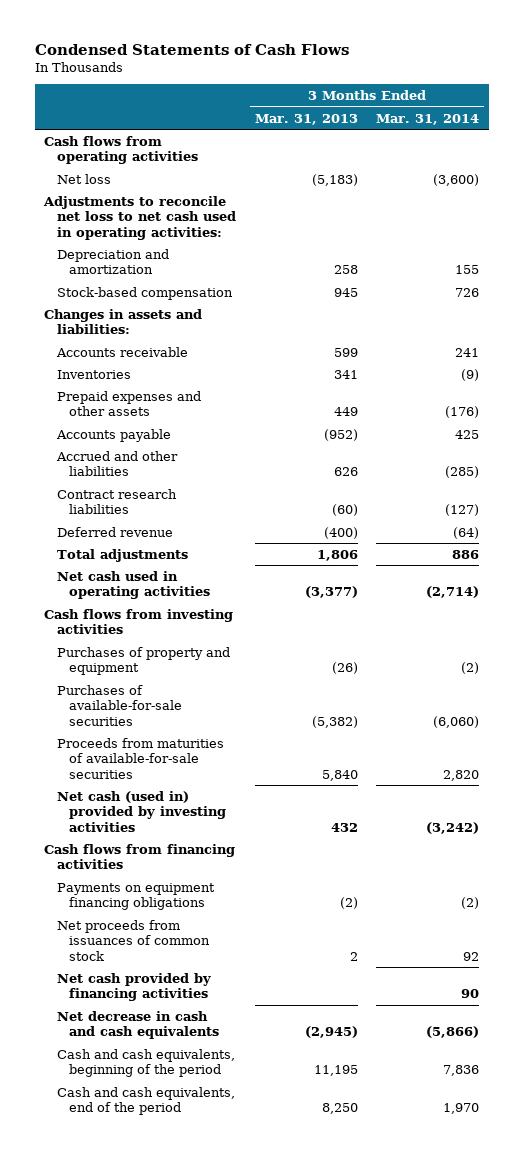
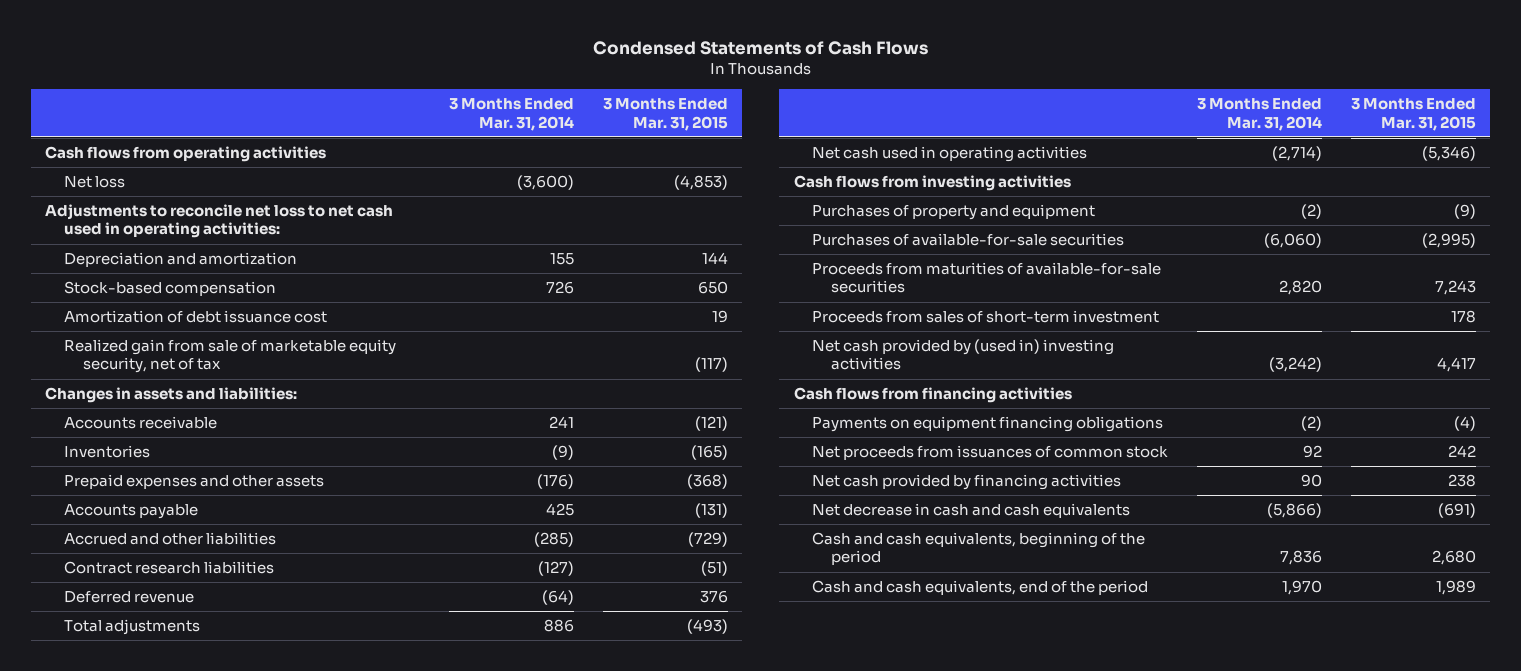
[254,113,358,125] Mar. 31, 2013 -> none
none -> [602,98,728,131] 3 Months Ended Mar. 31, 2015
none -> [64,310,328,324] Amortization of debt issuance cost
none -> [64,339,397,374] Realized gain from sale of marketable equity security, net of tax
none -> [812,310,1160,324] Proceeds from sales of short-term investment
[56,790,227,832] Net cash (used in) provided by investing activities -> [812,339,1115,371] Net cash provided by (used in) investing activities

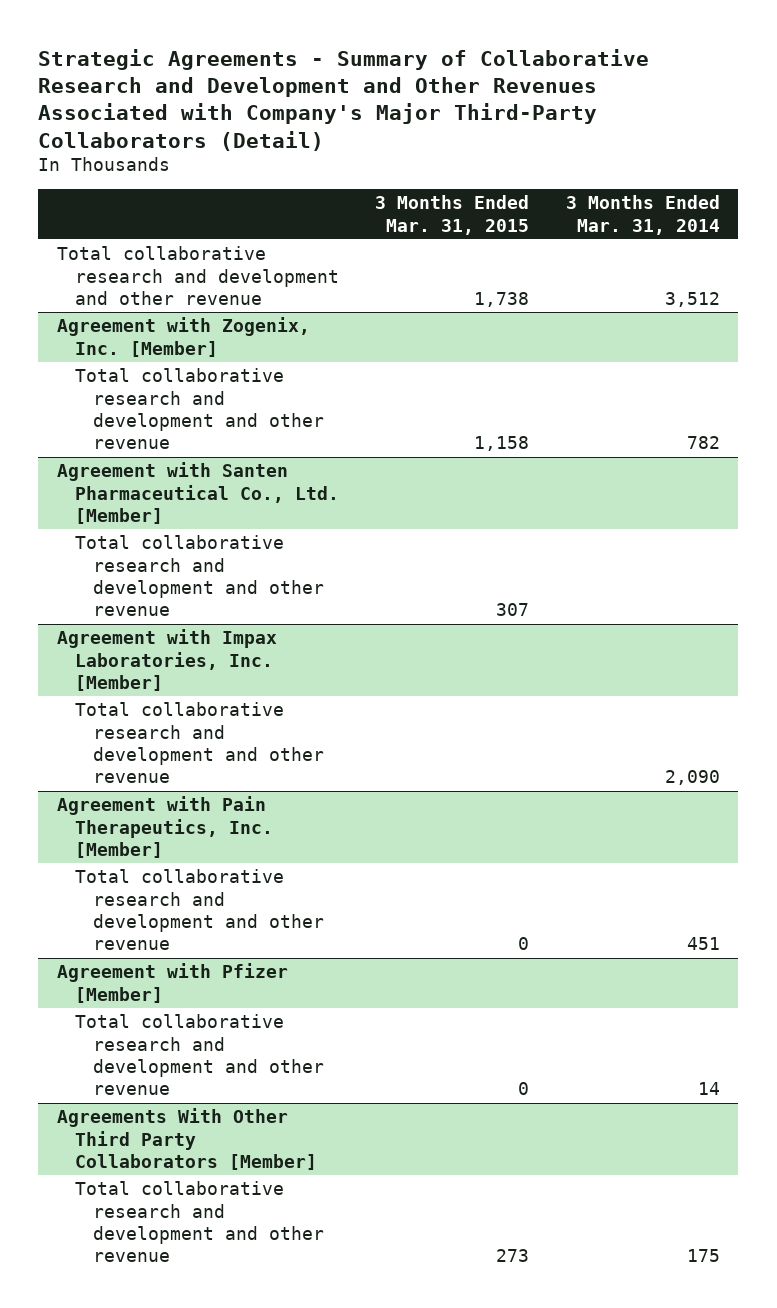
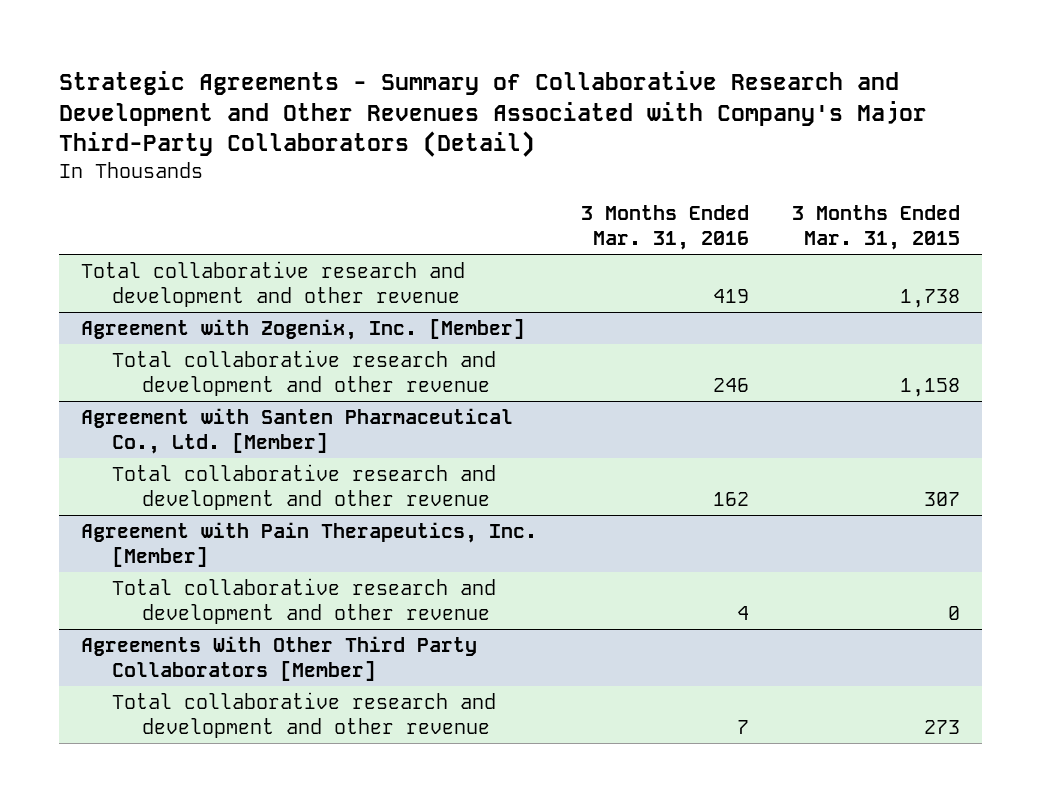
[566,195,721,235] 3 Months Ended Mar. 31, 2014 -> none
none -> [580,205,749,250] 3 Months Ended Mar. 31, 2016
[56,629,277,692] Agreement with Impax Laboratories, Inc. [Member] -> none
[74,702,324,784] Total collaborative research and development and other revenue -> none
[56,963,288,1003] Agreement with Pfizer [Member] -> none
[74,1014,324,1096] Total collaborative research and development and other revenue -> none

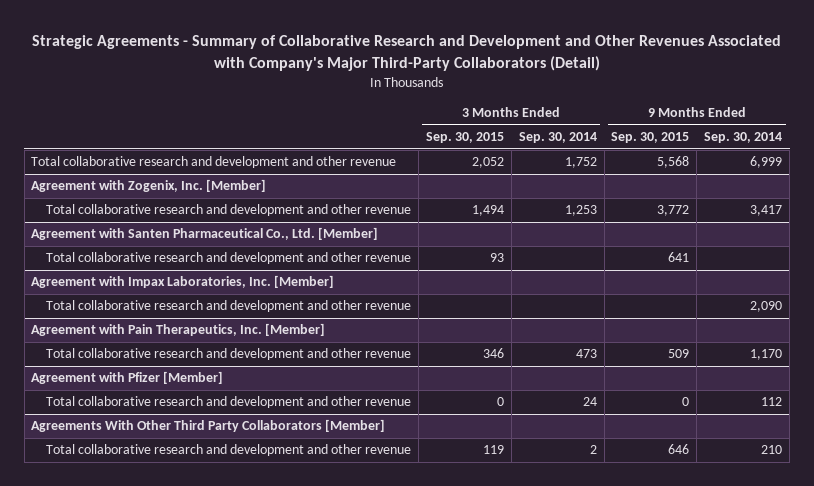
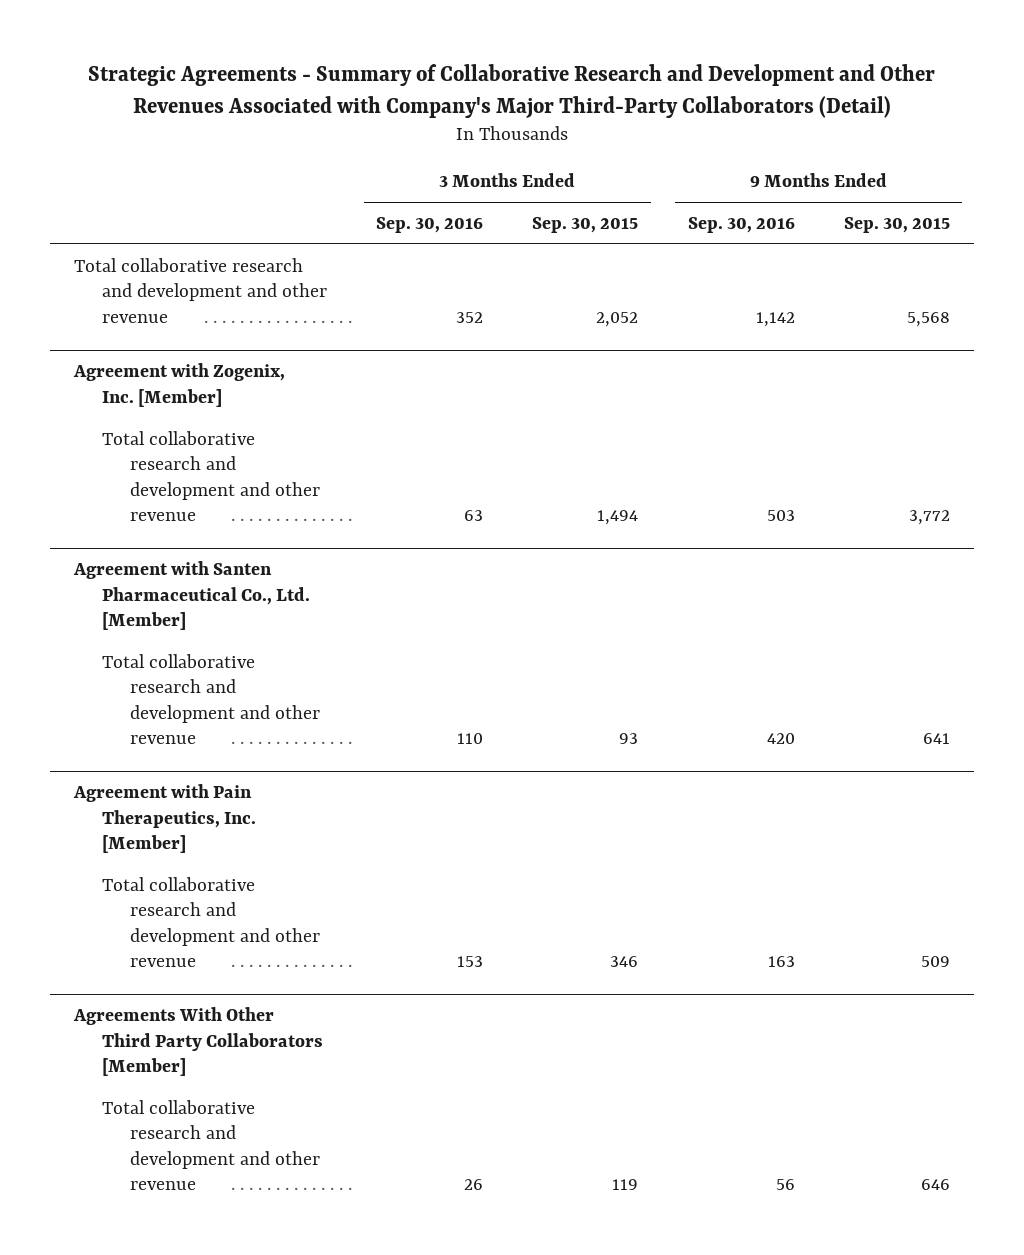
[518,132,597,144] Sep. 30, 2014 -> none
[704,132,783,144] Sep. 30, 2014 -> none
none -> [376,216,484,233] Sep. 30, 2016
none -> [687,216,795,233] Sep. 30, 2016
[31,275,335,289] Agreement with Impax Laboratories, Inc. [Member] -> none
[45,300,411,313] Total collaborative research and development and other revenue -> none
[31,371,224,385] Agreement with Pfizer [Member] -> none
[45,396,411,409] Total collaborative research and development and other revenue -> none

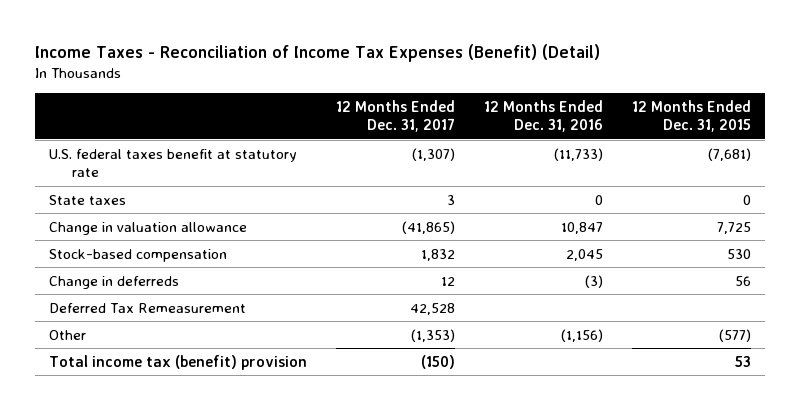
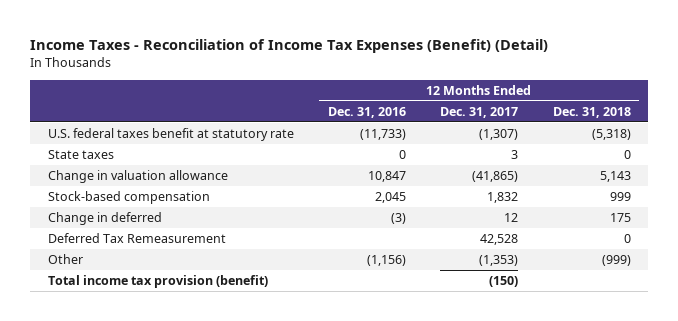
[631,99,751,133] 12 Months Ended Dec. 31, 2015 -> none
none -> [552,106,631,118] Dec. 31, 2018
[49,275,180,289] Change in deferreds -> [47,212,162,226] Change in deferred
[49,354,308,370] Total income tax (benefit) provision -> [47,275,268,289] Total income tax provision (benefit)

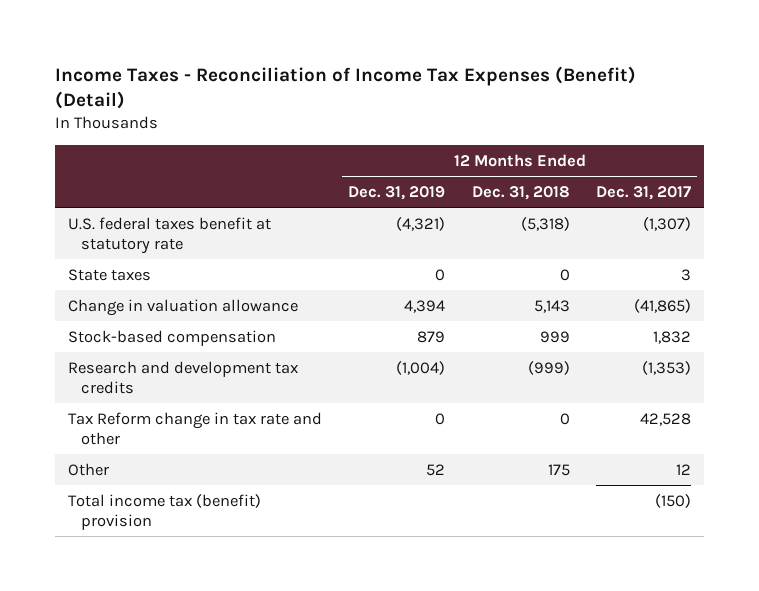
[327,106,406,118] Dec. 31, 2016 -> none
none -> [348,185,446,200] Dec. 31, 2019
[47,212,162,226] Change in deferred -> none
none -> [68,360,299,394] Research and development tax credits
[47,233,226,244] Deferred Tax Remeasurement -> [68,411,323,445] Tax Reform change in tax rate and other
[479,255,519,267] (1,353) -> [675,463,691,475] 12
[601,255,631,267] (999) -> [547,463,570,476] 175
[47,275,268,289] Total income tax provision (benefit) -> [68,493,262,530] Total income tax (benefit) provision

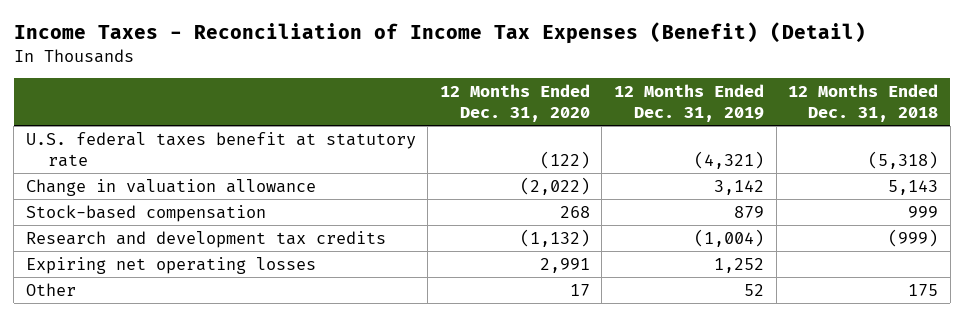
[595,185,691,200] Dec. 31, 2017 -> none
none -> [439,84,590,122] 12 Months Ended Dec. 31, 2020
[68,268,152,281] State taxes -> none
[404,299,446,313] 4,394 -> [714,179,765,195] 3,142
[68,411,323,445] Tax Reform change in tax rate and other -> none
none -> [25,256,316,274] Expiring net operating losses
[68,493,262,530] Total income tax (benefit) provision -> none

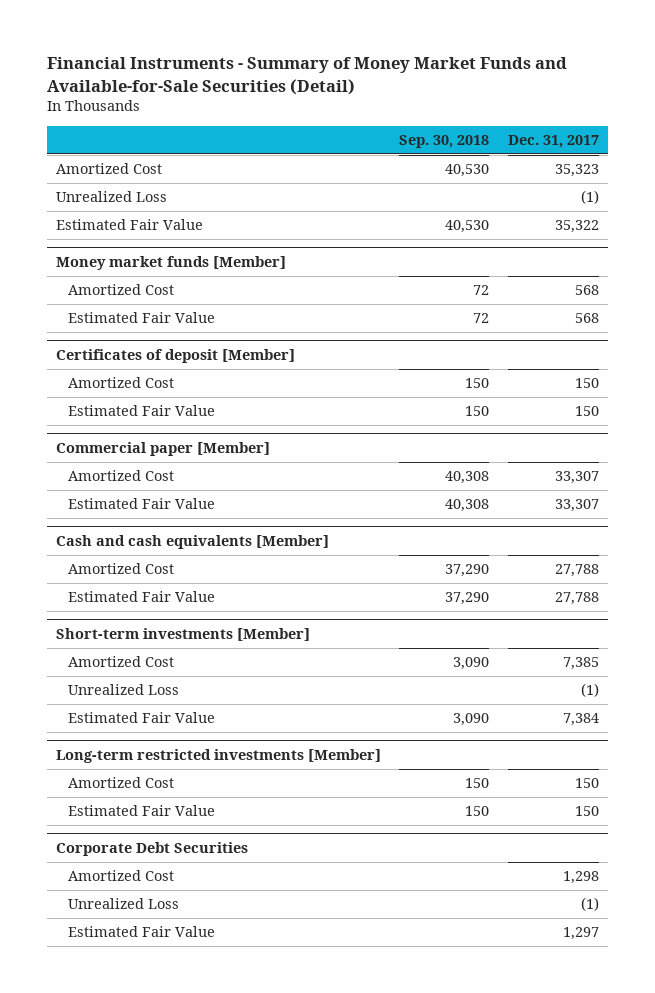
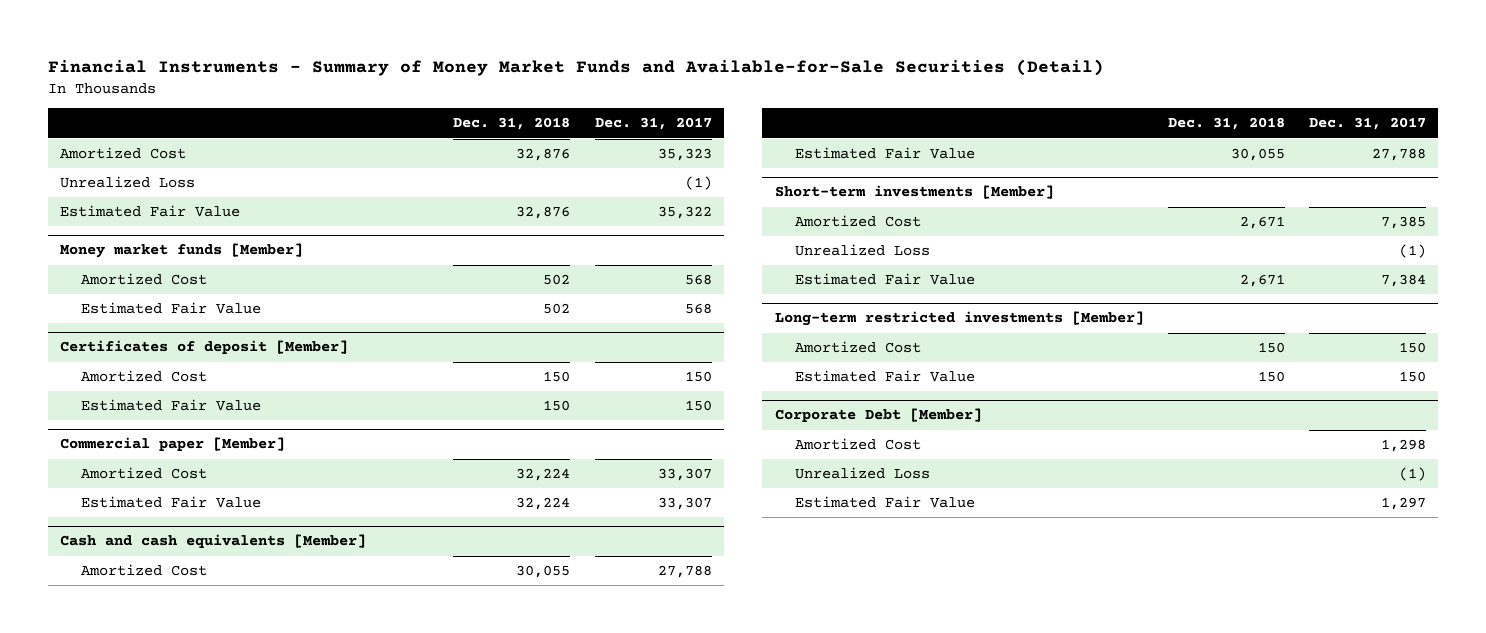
[399,134,490,148] Sep. 30, 2018 -> none
none -> [453,117,571,131] Dec. 31, 2018
[56,841,249,856] Corporate Debt Securities -> [774,408,982,423] Corporate Debt [Member]

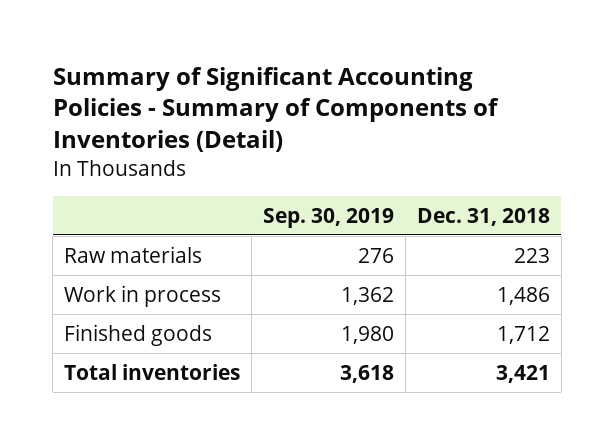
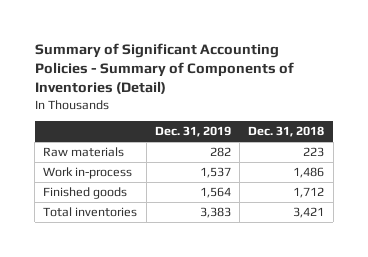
[263,207,395,228] Sep. 30, 2019 -> none
none -> [154,126,231,138] Dec. 31, 2019
[64,284,222,307] Work in process -> [43,166,133,179] Work in-process

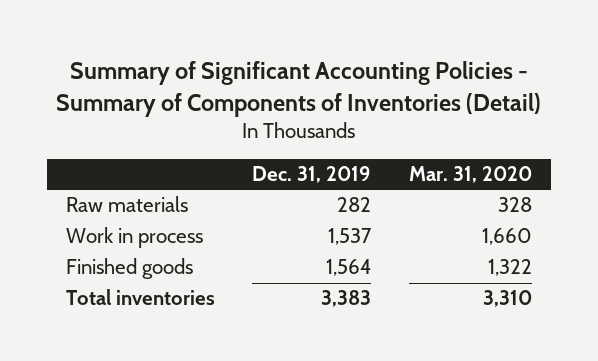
[248,126,325,138] Dec. 31, 2018 -> none
none -> [409,166,533,184] Mar. 31, 2020
[43,166,133,179] Work in-process -> [65,227,203,249] Work in process

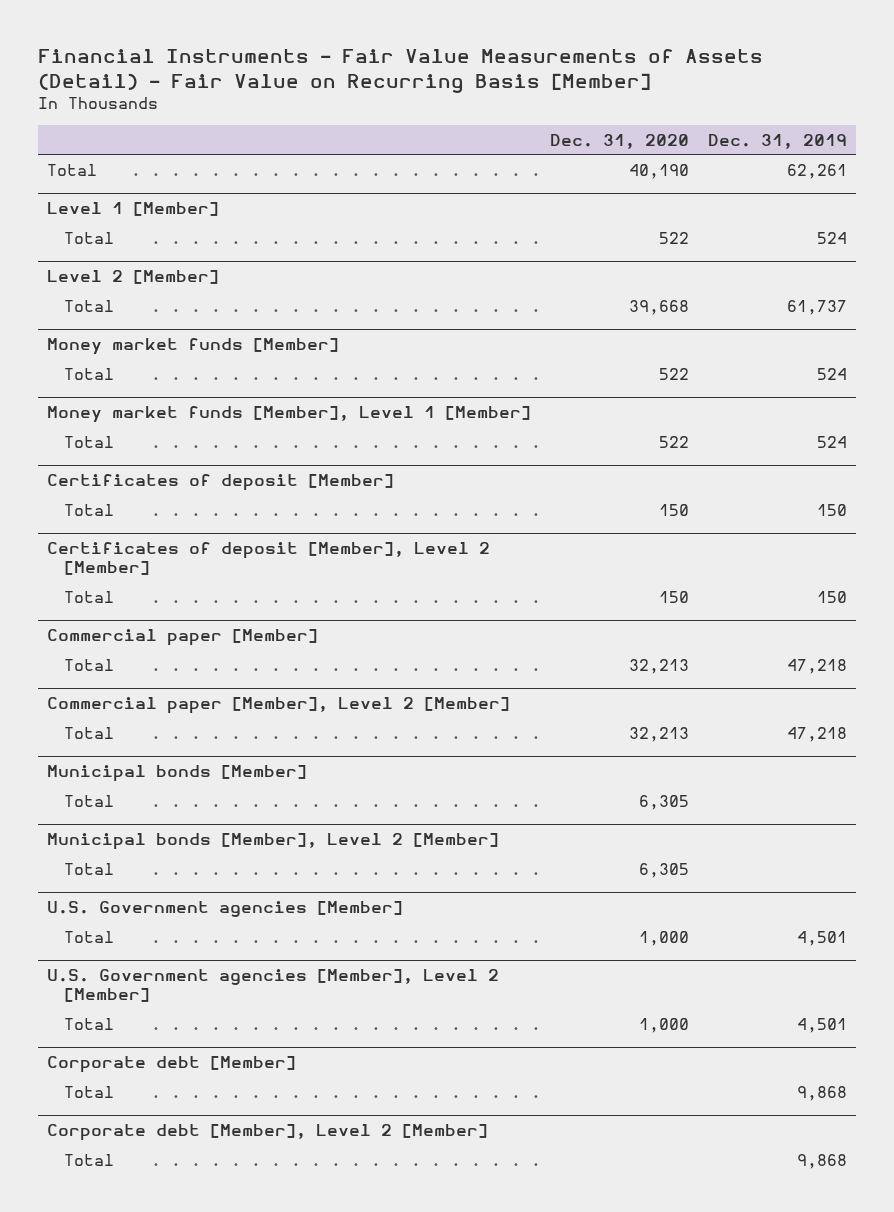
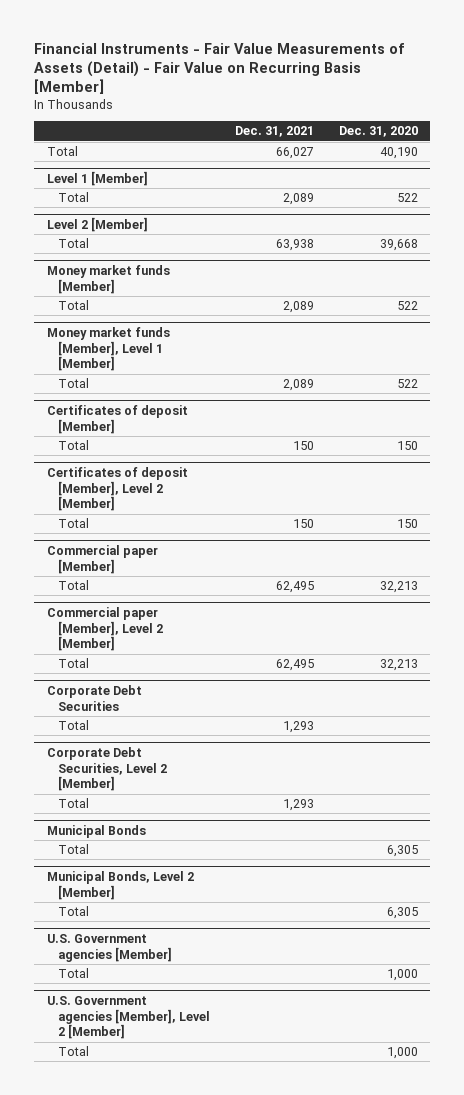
[707,133,847,149] Dec. 31, 2019 -> none
none -> [234,126,314,138] Dec. 31, 2021
none -> [46,684,142,711] Corporate Debt Securities
none -> [57,720,89,731] Total
none -> [46,746,167,792] Corporate Debt Securities, Level 2 [Member]
none -> [57,798,89,809] Total
[47,765,308,783] Municipal bonds [Member] -> [46,824,146,838] Municipal Bonds
[47,833,500,851] Municipal bonds [Member], Level 2 [Member] -> [46,870,194,900] Municipal Bonds, Level 2 [Member]
[47,1056,297,1074] Corporate debt [Member] -> none
[63,1085,114,1098] Total -> none
[47,1124,489,1142] Corporate debt [Member], Level 2 [Member] -> none
[63,1153,114,1166] Total -> none

